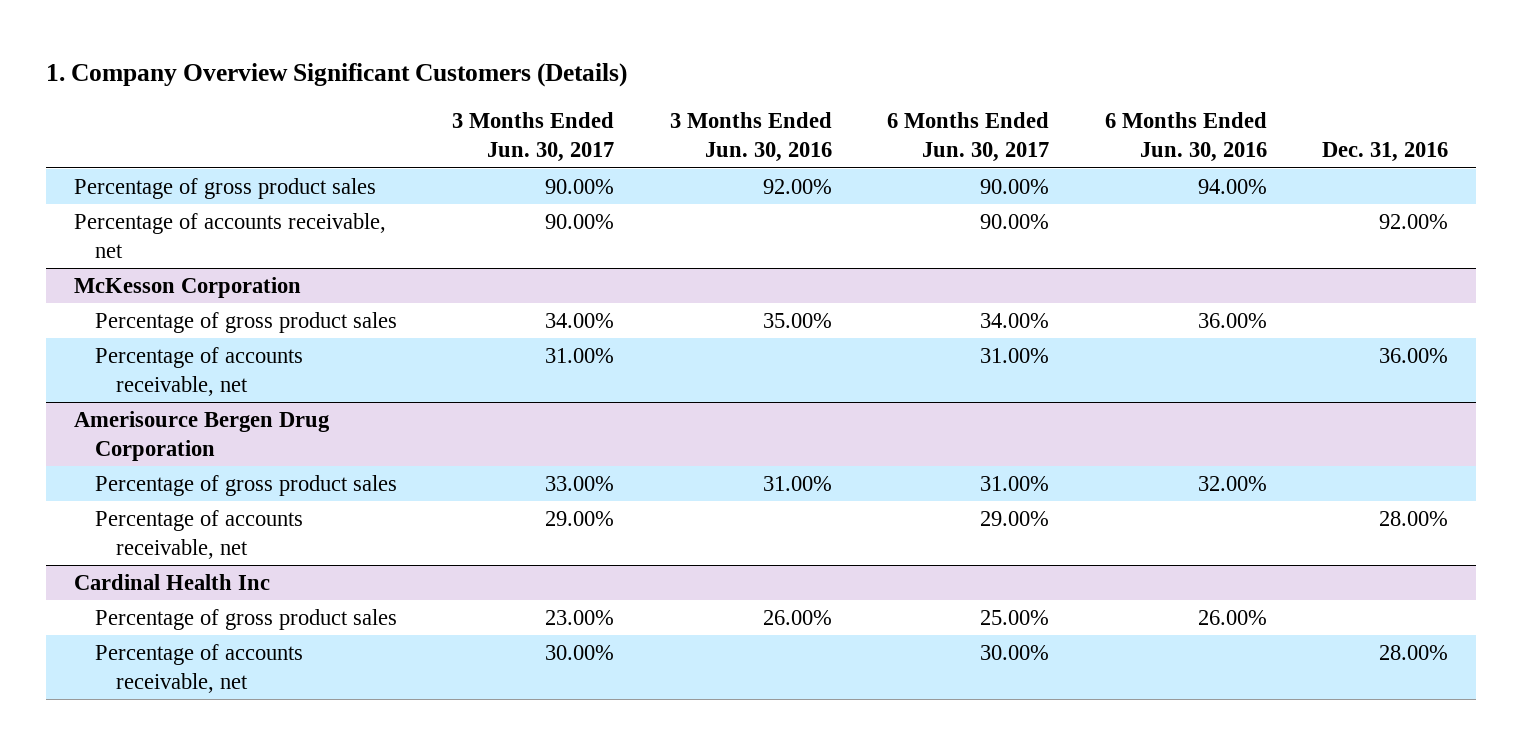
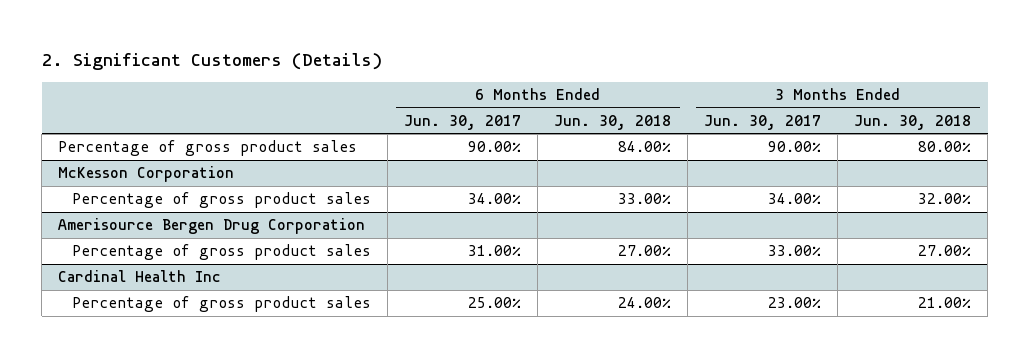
[46,63,628,88] 1. Company Overview Significant Customers (Details) -> [41,52,382,70] 2. Significant Customers (Details)
[669,112,832,163] 3 Months Ended Jun. 30, 2016 -> none
[1104,112,1267,163] 6 Months Ended Jun. 30, 2016 -> none
[1322,142,1449,163] Dec. 31, 2016 -> none
none -> [554,114,672,130] Jun. 30, 2018
none -> [854,114,972,130] Jun. 30, 2018
[74,212,387,258] Percentage of accounts receivable, net -> none
[94,346,303,396] Percentage of accounts receivable, net -> none
[94,509,303,559] Percentage of accounts receivable, net -> none
[94,643,303,693] Percentage of accounts receivable, net -> none

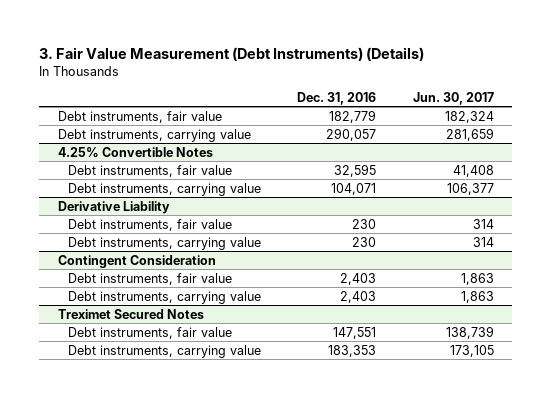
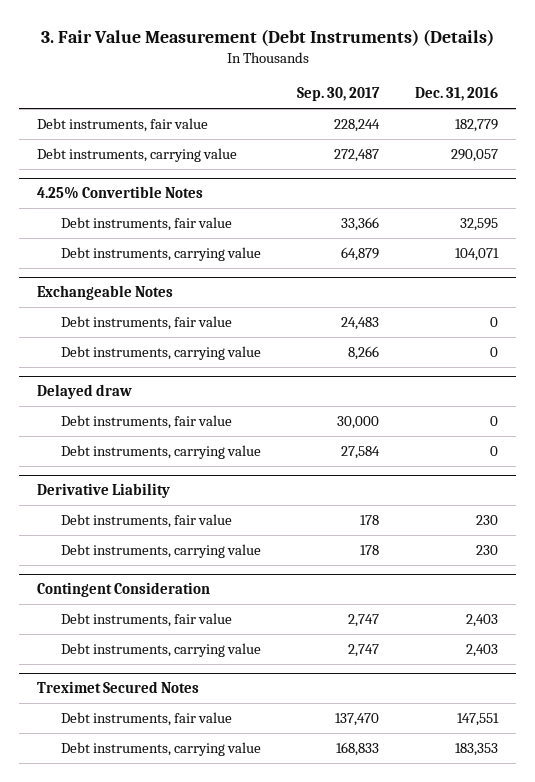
[412,91,494,105] Jun. 30, 2017 -> none
none -> [297,87,381,102] Sep. 30, 2017
none -> [37,284,174,300] Exchangeable Notes
none -> [61,315,233,330] Debt instruments, fair value
none -> [61,345,262,360] Debt instruments, carrying value
none -> [37,383,133,399] Delayed draw
none -> [61,414,233,429] Debt instruments, fair value
none -> [61,444,262,459] Debt instruments, carrying value

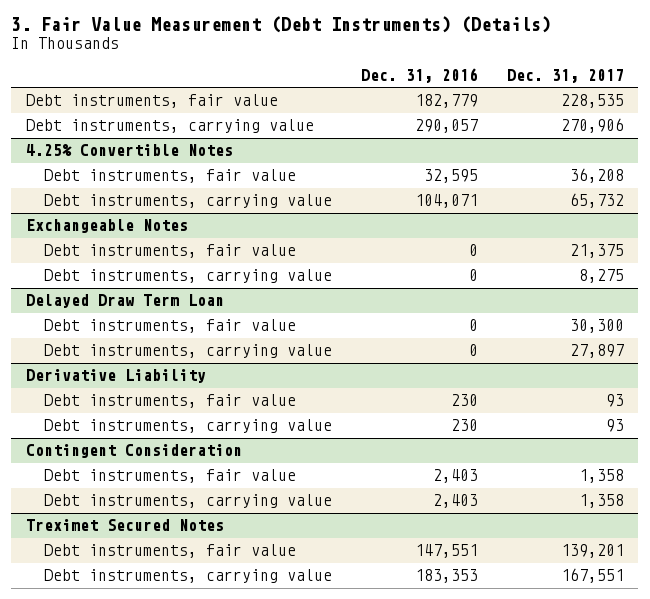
[297,87,381,102] Sep. 30, 2017 -> none
none -> [507,68,625,83] Dec. 31, 2017
[37,383,133,399] Delayed draw -> [25,294,224,309] Delayed Draw Term Loan

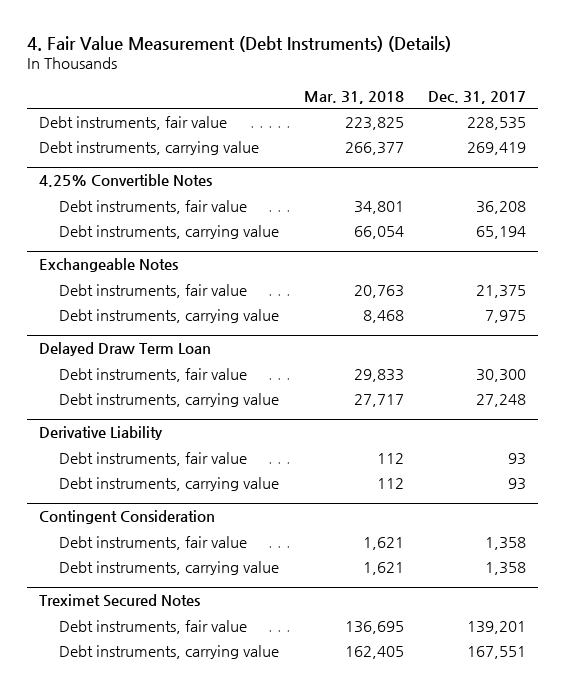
[11,16,552,34] 3. Fair Value Measurement (Debt Instruments) (Details) -> [26,36,451,53] 4. Fair Value Measurement (Debt Instruments) (Details)
[361,67,479,83] Dec. 31, 2016 -> none
none -> [303,90,404,104] Mar. 31, 2018
[561,118,625,134] 270,906 -> [466,141,526,155] 269,419
[570,193,625,209] 65,732 -> [475,225,526,239] 65,194
[579,269,625,284] 8,275 -> [484,309,526,323] 7,975
[570,344,625,359] 27,897 -> [475,393,526,407] 27,248

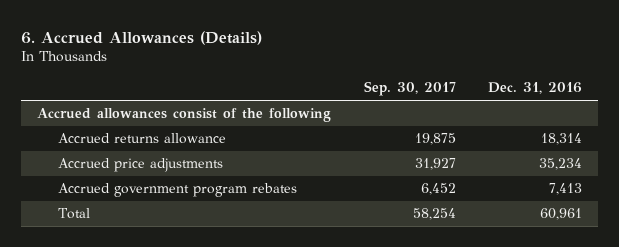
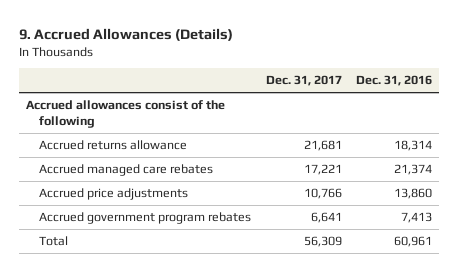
[21,30,263,45] 6. Accrued Allowances (Details) -> [19,27,234,41] 9. Accrued Allowances (Details)
[363,81,456,97] Sep. 30, 2017 -> none
none -> [265,75,342,87] Dec. 31, 2017
none -> [39,164,214,177] Accrued managed care rebates
[539,158,583,171] 35,234 -> [394,188,433,200] 13,860

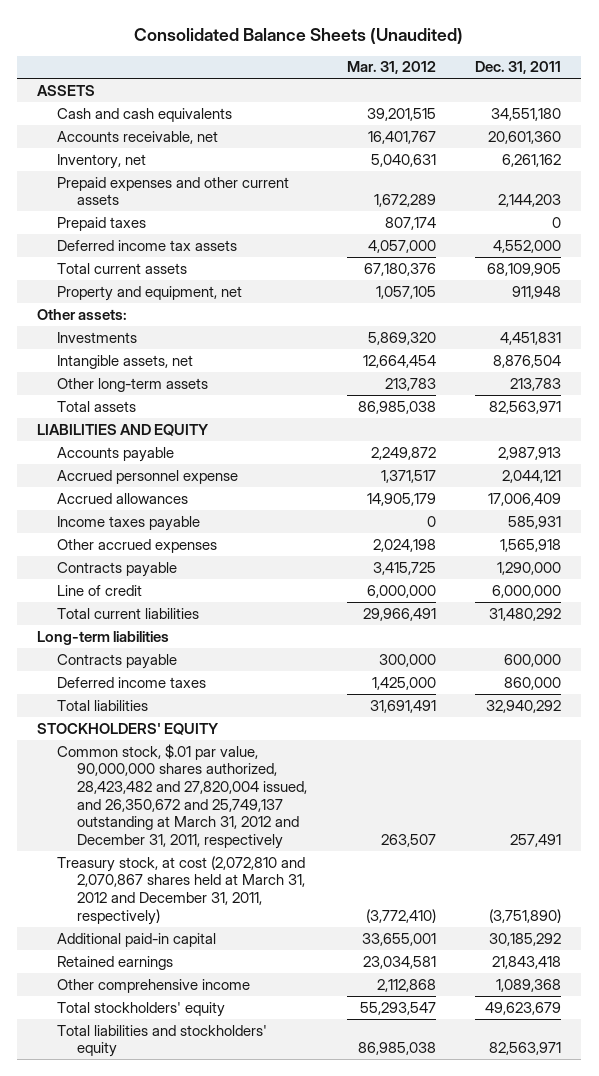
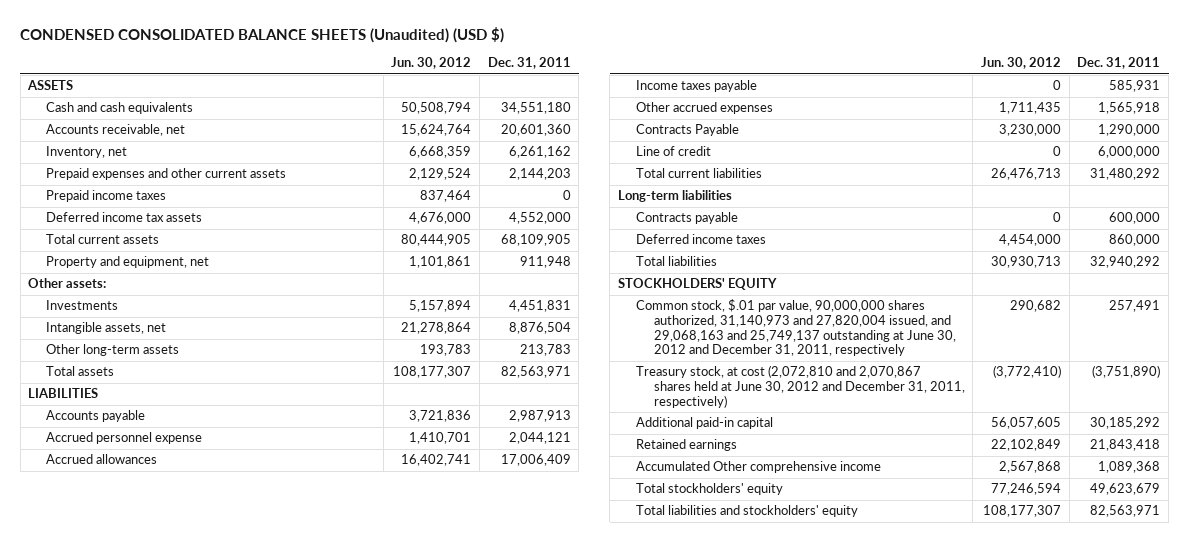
[134,27,464,44] Consolidated Balance Sheets (Unaudited) -> [20,26,505,43] CONDENSED CONSOLIDATED BALANCE SHEETS (Unaudited) (USD $)
[346,61,436,75] Mar. 31, 2012 -> none
none -> [391,57,472,70] Jun. 30, 2012
[57,216,147,231] Prepaid taxes -> [46,190,167,203] Prepaid income taxes
[37,423,210,436] LIABILITIES AND EQUITY -> [28,388,99,399] LIABILITIES
[57,561,178,577] Contracts payable -> [635,124,739,137] Contracts Payable
[57,743,307,850] Common stock, $.01 par value, 90,000,000 shares authorized, 28,423,482 and 27,820,004 issued, and 26,350,672 and 25,749,137 outstanding at March 31, 2012 and December 31, 2011, respectively -> [635,299,956,357] Common stock, $.01 par value, 90,000,000 shares authorized, 31,140,973 and 27,820,004 issued, and 29,068,163 and 25,749,137 outstanding at June 30, 2012 and December 31, 2011, respectively
[57,855,306,925] Treasury stock, at cost (2,072,810 and 2,070,867 shares held at March 31, 2012 and December 31, 2011, respectively) -> [635,365,965,408] Treasury stock, at cost (2,072,810 and 2,070,867 shares held at June 30, 2012 and December 31, 2011, respectively)
[57,978,251,993] Other comprehensive income -> [635,461,881,474] Accumulated Other comprehensive income

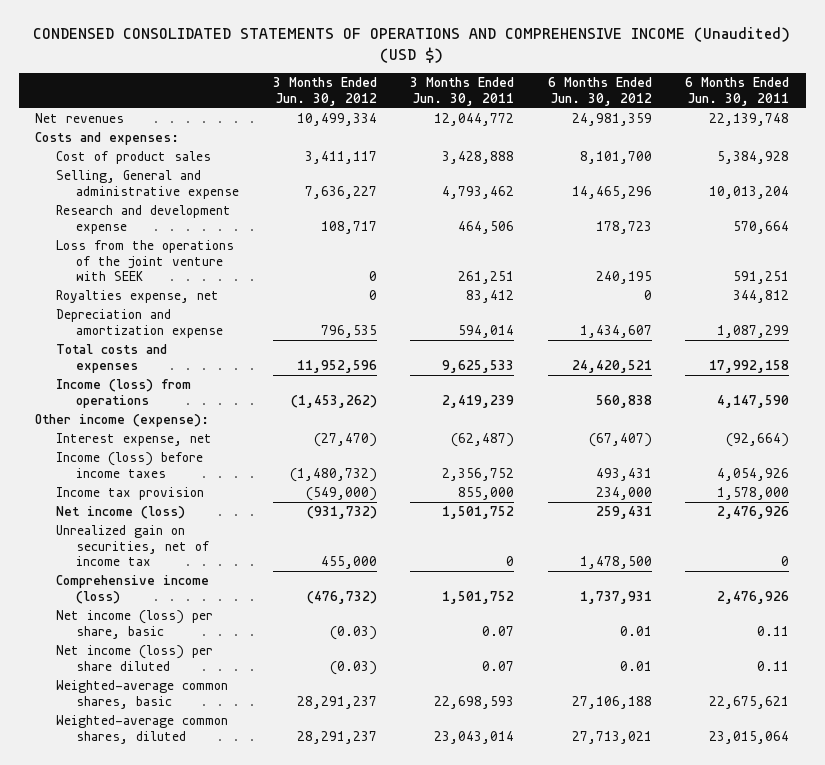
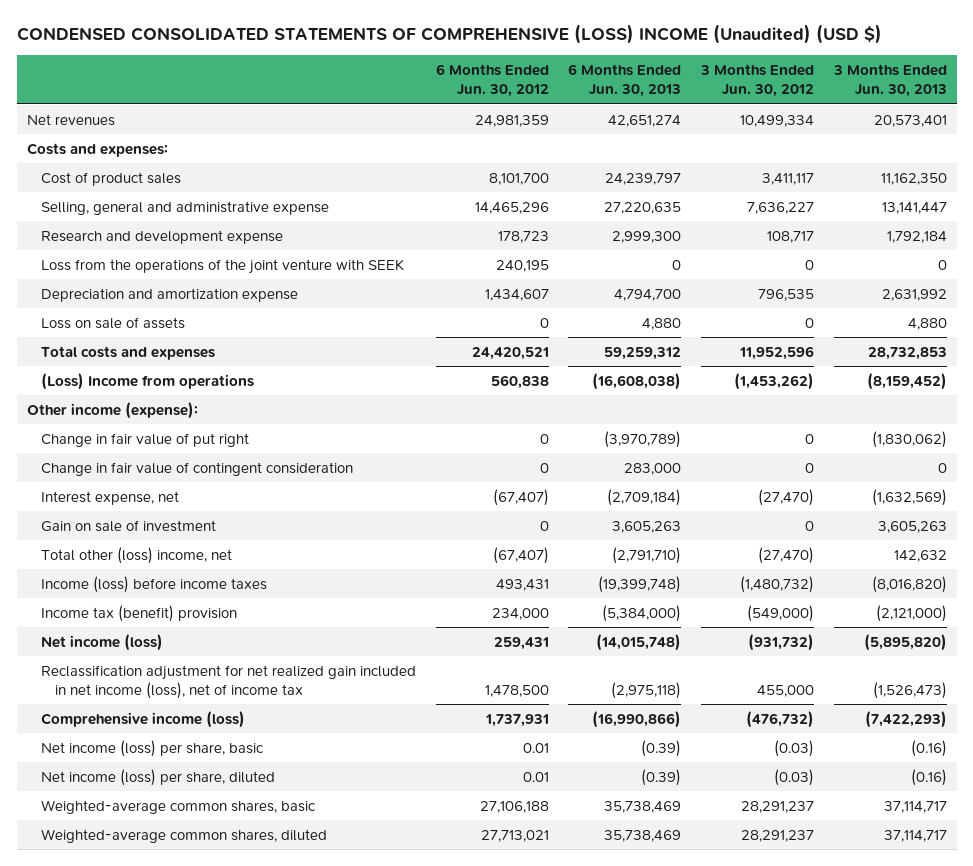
[33,27,791,63] CONDENSED CONSOLIDATED STATEMENTS OF OPERATIONS AND COMPREHENSIVE INCOME (Unaudited) (USD $) -> [16,24,882,45] CONDENSED CONSOLIDATED STATEMENTS OF COMPREHENSIVE (LOSS) INCOME (Unaudited) (USD $)
[410,77,515,106] 3 Months Ended Jun. 30, 2011 -> none
[685,77,790,106] 6 Months Ended Jun. 30, 2011 -> none
none -> [568,63,682,98] 6 Months Ended Jun. 30, 2013
none -> [832,63,947,98] 3 Months Ended Jun. 30, 2013
[55,170,239,199] Selling, General and administrative expense -> [40,200,329,215] Selling, general and administrative expense
[55,290,219,304] Royalties expense, net -> none
none -> [40,316,185,329] Loss on sale of assets
[55,379,191,408] Income (loss) from operations -> [40,372,254,390] (Loss) Income from operations
none -> [40,432,249,447] Change in fair value of put right
none -> [40,461,353,476] Change in fair value of contingent consideration
none -> [40,519,216,532] Gain on sale of investment
none -> [40,546,232,564] Total other (loss) income, net
[55,487,204,501] Income tax provision -> [40,604,237,622] Income tax (benefit) provision
[55,525,209,566] Unrealized gain on securities, net of income tax -> [40,664,416,700] Reclassification adjustment for net realized gain included in net income (loss), net of income tax
[55,645,213,671] Net income (loss) per share diluted -> [40,768,275,786] Net income (loss) per share, diluted

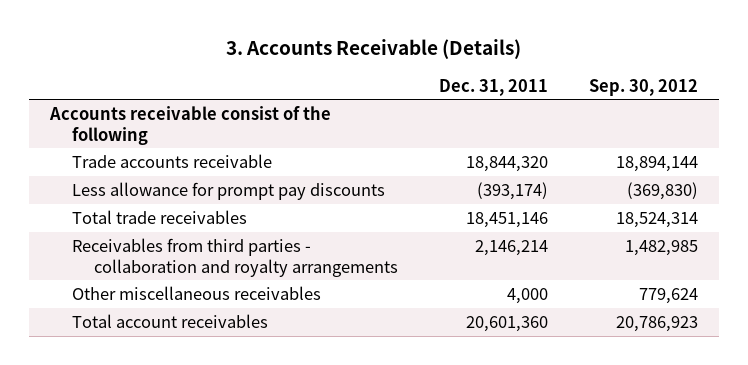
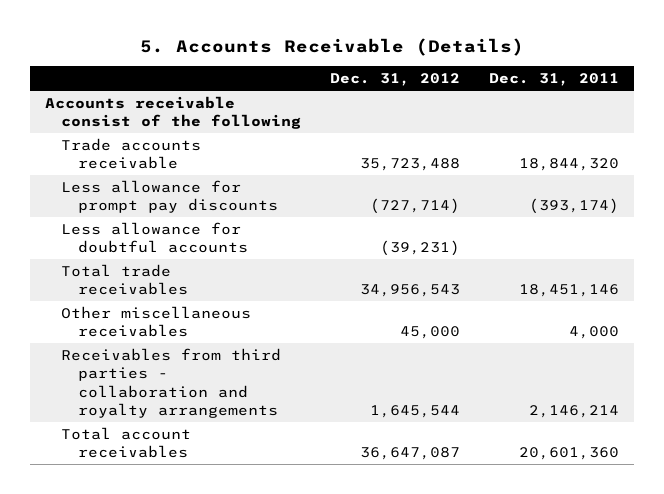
[225,39,521,60] 3. Accounts Receivable (Details) -> [139,37,524,56] 5. Accounts Receivable (Details)
[589,78,699,96] Sep. 30, 2012 -> none
none -> [330,73,461,87] Dec. 31, 2012
none -> [61,222,248,254] Less allowance for doubtful accounts
[71,237,399,277] Receivables from third parties - collaboration and royalty arrangements -> [61,348,282,419] Receivables from third parties - collaboration and royalty arrangements

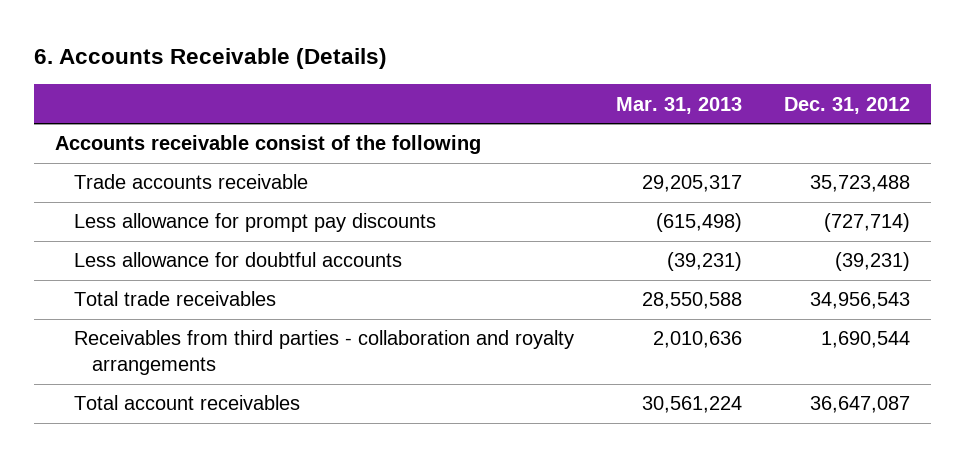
[139,37,524,56] 5. Accounts Receivable (Details) -> [33,48,387,70] 6. Accounts Receivable (Details)
[489,73,620,87] Dec. 31, 2011 -> none
none -> [615,96,742,114] Mar. 31, 2013
[61,306,252,338] Other miscellaneous receivables -> none
[370,405,461,419] 1,645,544 -> [821,331,911,349] 1,690,544

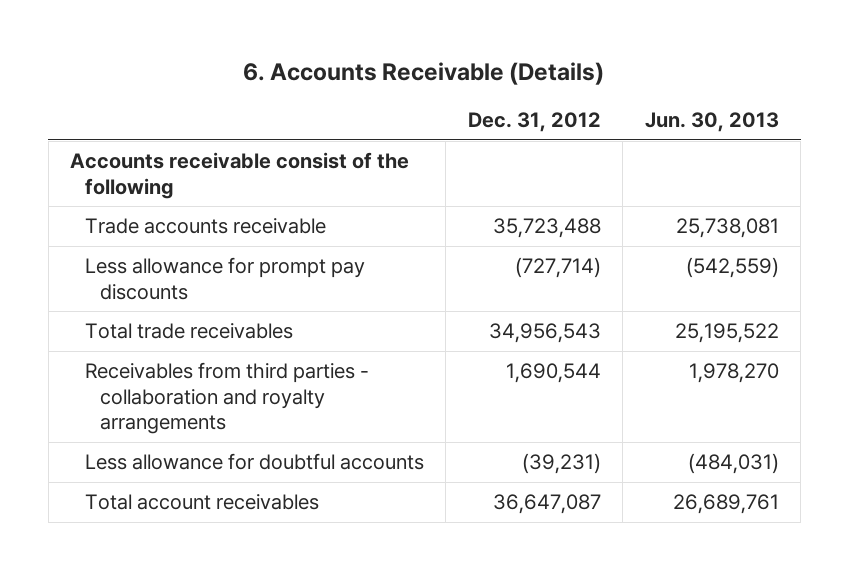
[615,96,742,114] Mar. 31, 2013 -> none
none -> [644,112,779,133] Jun. 30, 2013
[73,252,402,268] Less allowance for doubtful accounts -> [85,452,425,470] Less allowance for doubtful accounts

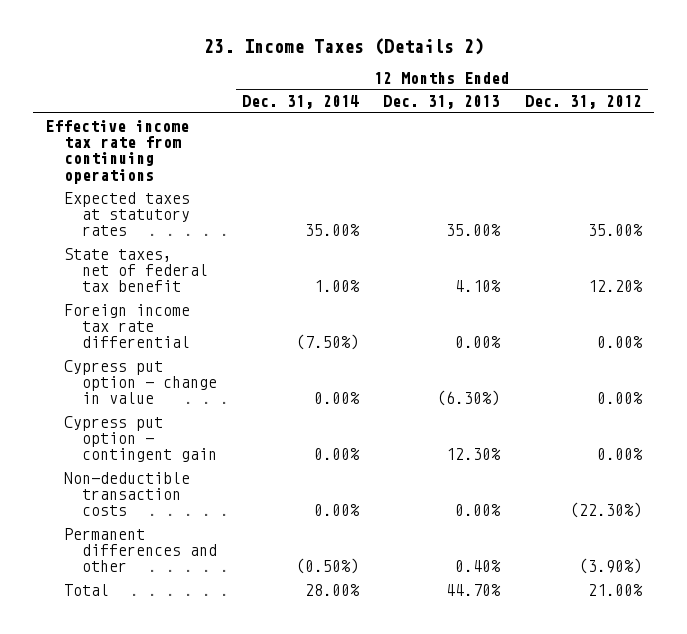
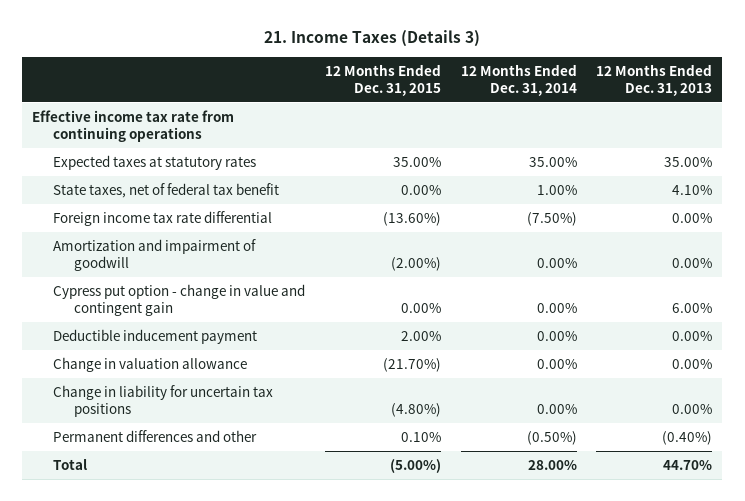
[203,38,484,56] 23. Income Taxes (Details 2) -> [264,30,481,48] 21. Income Taxes (Details 3)
[525,94,643,109] Dec. 31, 2012 -> none
none -> [324,63,441,96] 12 Months Ended Dec. 31, 2015
[63,415,218,463] Cypress put option - contingent gain -> none
[63,471,190,517] Non-deductible transaction costs -> none
none -> [52,238,256,271] Amortization and impairment of goodwill
[63,359,218,405] Cypress put option - change in value -> [52,283,305,316] Cypress put option - change in value and contingent gain
[437,390,501,407] (6.30%) -> [672,302,713,313] 6.00%
none -> [52,328,257,344] Deductible inducement payment
none -> [52,356,247,372] Change in valuation allowance
none -> [52,384,273,417] Change in liability for uncertain tax positions
[455,560,502,573] 0.40% -> [662,430,713,445] (0.40%)

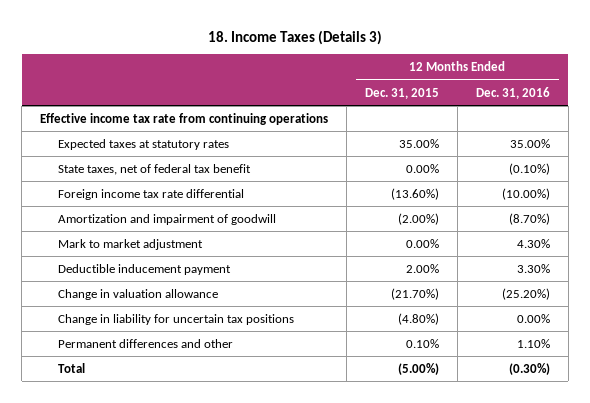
[264,30,481,48] 21. Income Taxes (Details 3) -> [208,29,383,45] 18. Income Taxes (Details 3)
[460,63,577,96] 12 Months Ended Dec. 31, 2014 -> none
[596,63,713,96] 12 Months Ended Dec. 31, 2013 -> none
none -> [475,86,550,99] Dec. 31, 2016
[52,283,305,316] Cypress put option - change in value and contingent gain -> none
none -> [57,238,203,250] Mark to market adjustment

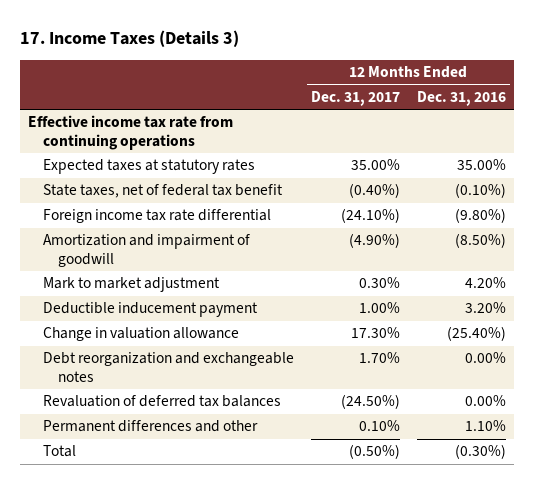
[208,29,383,45] 18. Income Taxes (Details 3) -> [19,30,239,48] 17. Income Taxes (Details 3)
[365,87,440,99] Dec. 31, 2015 -> none
none -> [311,91,401,107] Dec. 31, 2017
[57,313,294,325] Change in liability for uncertain tax positions -> none
[501,187,550,200] (10.00%) -> [454,208,506,224] (9.80%)
[508,212,550,225] (8.70%) -> [454,233,506,249] (8.50%)
[516,238,550,248] 4.30% -> [464,277,506,289] 4.20%
[516,263,550,273] 3.30% -> [464,302,506,314] 3.20%
[501,287,550,300] (25.20%) -> [446,326,506,342] (25.40%)
none -> [43,352,295,382] Debt reorganization and exchangeable notes
none -> [43,395,282,408] Revaluation of deferred tax balances

